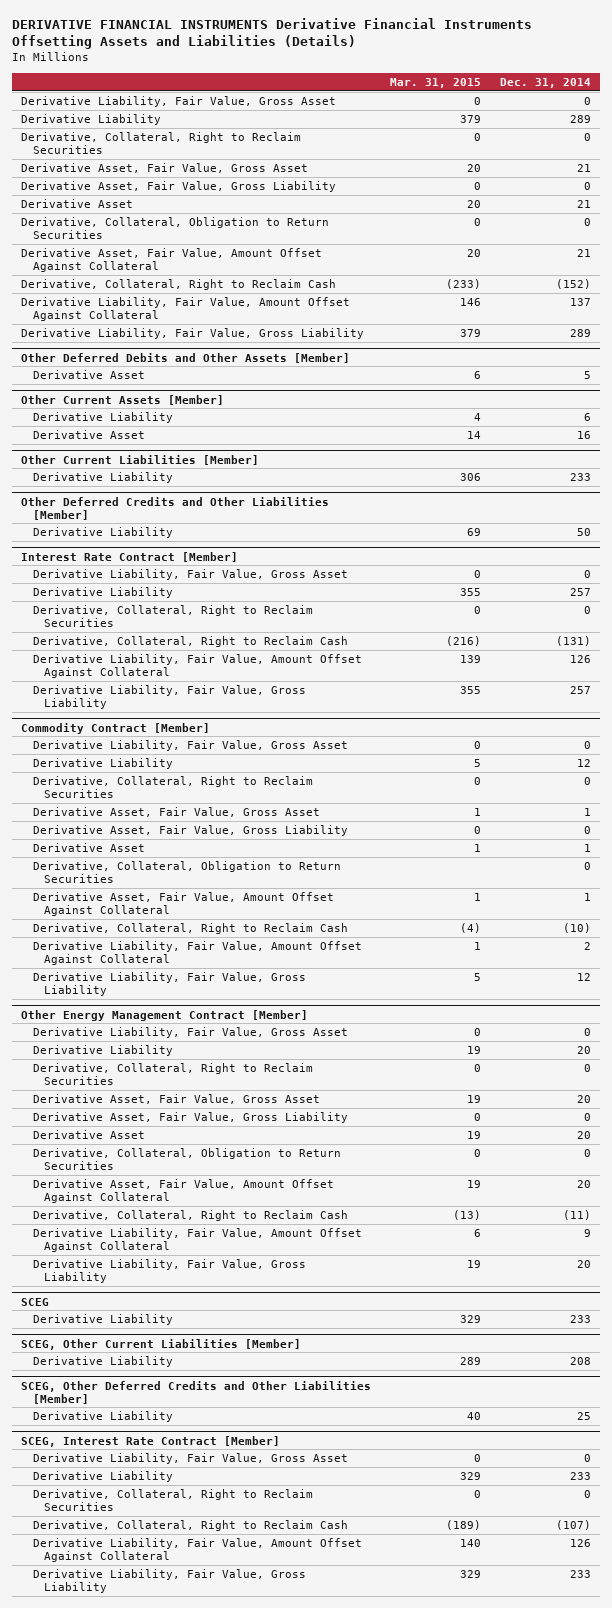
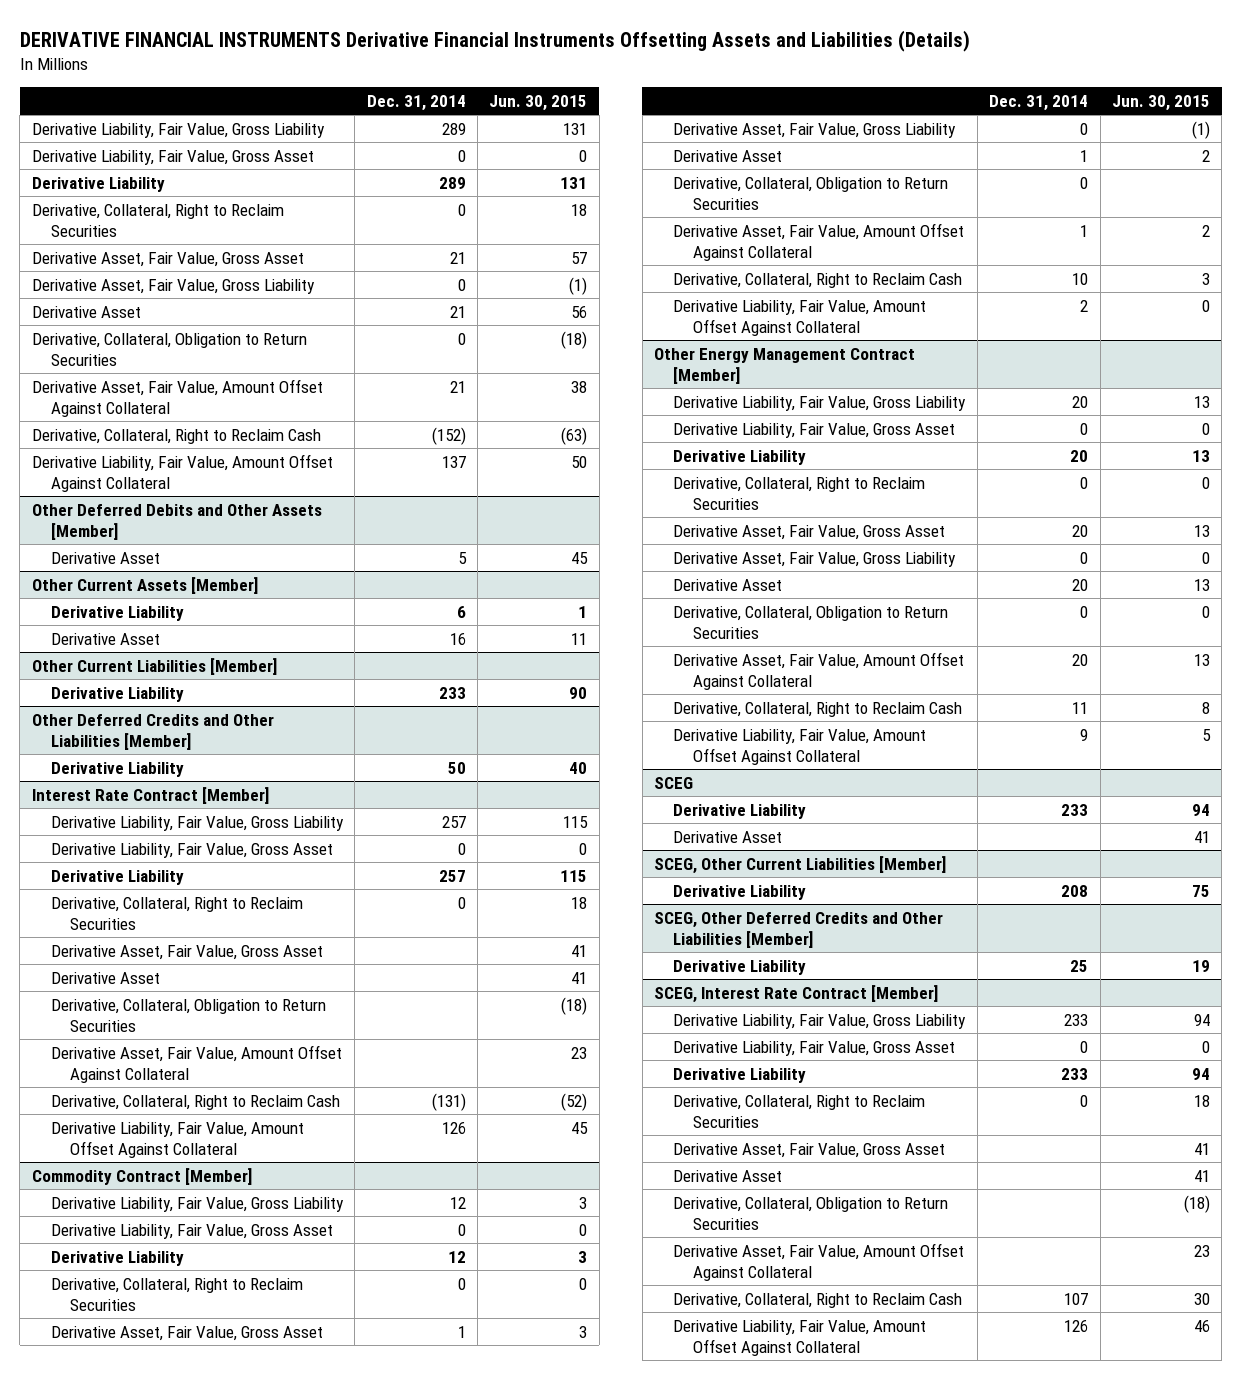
[390,77,482,88] Mar. 31, 2015 -> none
none -> [489,94,588,111] Jun. 30, 2015
[21,328,365,340] Derivative Liability, Fair Value, Gross Liability -> [31,122,325,138] Derivative Liability, Fair Value, Gross Liability
[32,685,306,710] Derivative Liability, Fair Value, Gross Liability -> [51,815,345,831] Derivative Liability, Fair Value, Gross Liability
none -> [51,944,324,960] Derivative Asset, Fair Value, Gross Asset
none -> [51,971,161,984] Derivative Asset
none -> [51,998,327,1032] Derivative, Collateral, Obligation to Return Securities
none -> [51,1044,343,1083] Derivative Asset, Fair Value, Amount Offset Against Collateral
[32,972,306,997] Derivative Liability, Fair Value, Gross Liability -> [51,1196,345,1212] Derivative Liability, Fair Value, Gross Liability
[562,923,591,934] (10) -> [1072,272,1089,285] 10
[32,1259,306,1284] Derivative Liability, Fair Value, Gross Liability -> [673,395,967,411] Derivative Liability, Fair Value, Gross Liability
[562,1210,591,1221] (11) -> [1072,701,1089,714] 11
none -> [673,830,783,843] Derivative Asset
[32,1569,306,1594] Derivative Liability, Fair Value, Gross Liability -> [673,1013,967,1029] Derivative Liability, Fair Value, Gross Liability
none -> [673,1142,946,1158] Derivative Asset, Fair Value, Gross Asset
none -> [673,1169,783,1182] Derivative Asset
none -> [673,1196,949,1230] Derivative, Collateral, Obligation to Return Securities
none -> [673,1242,965,1281] Derivative Asset, Fair Value, Amount Offset Against Collateral
[555,1520,591,1531] (107) -> [1064,1292,1089,1305] 107

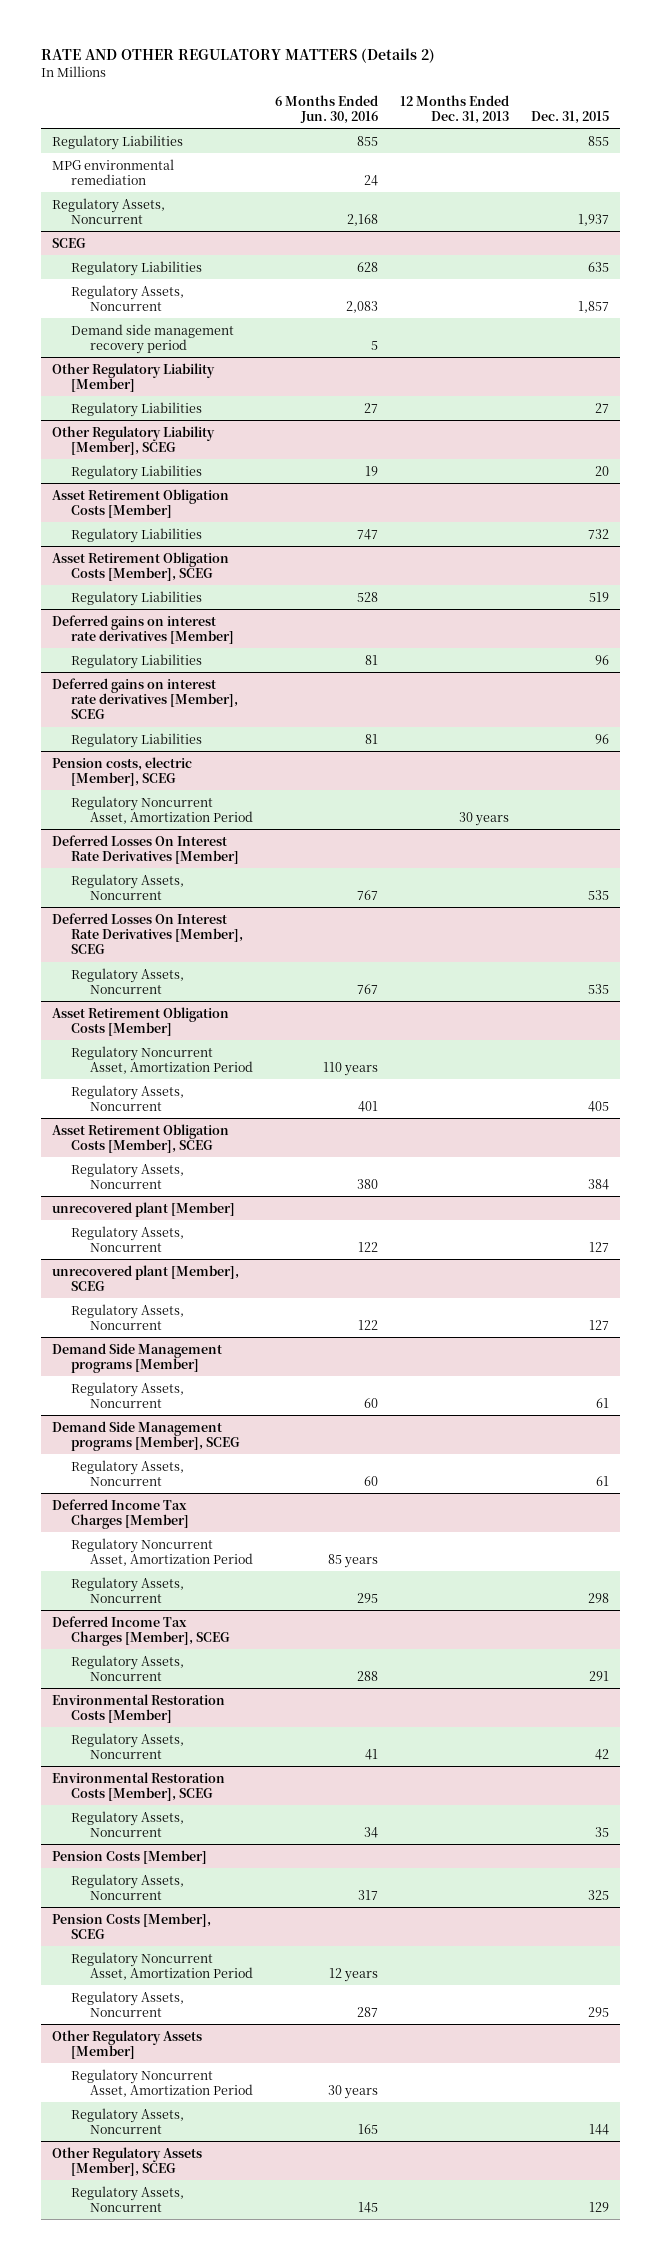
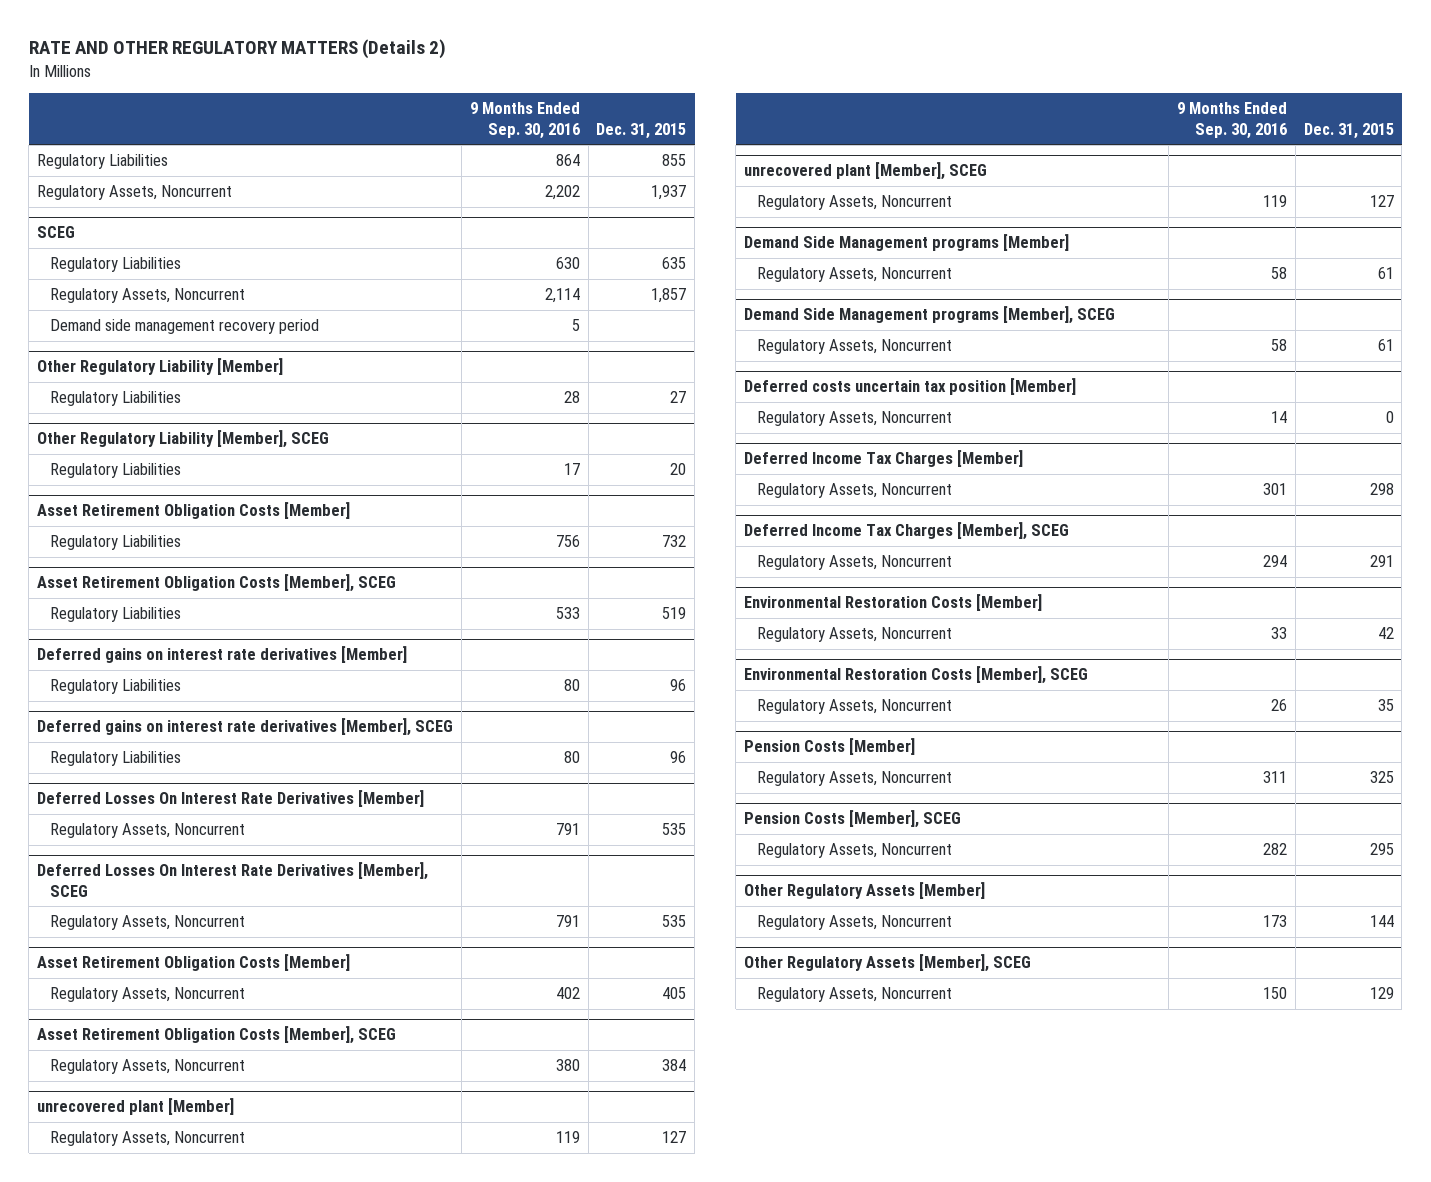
[275,94,379,124] 6 Months Ended Jun. 30, 2016 -> none
[400,94,510,124] 12 Months Ended Dec. 31, 2013 -> none
none -> [469,102,580,139] 9 Months Ended Sep. 30, 2016
[51,158,174,185] MPG environmental remediation -> none
[51,756,192,786] Pension costs, electric [Member], SCEG -> none
[71,795,254,824] Regulatory Noncurrent Asset, Amortization Period -> none
[71,1045,254,1074] Regulatory Noncurrent Asset, Amortization Period -> none
none -> [744,378,1077,396] Deferred costs uncertain tax position [Member]
none -> [757,411,953,427] Regulatory Assets, Noncurrent
[71,1537,254,1566] Regulatory Noncurrent Asset, Amortization Period -> none
[71,1951,254,1980] Regulatory Noncurrent Asset, Amortization Period -> none
[71,2068,254,2097] Regulatory Noncurrent Asset, Amortization Period -> none

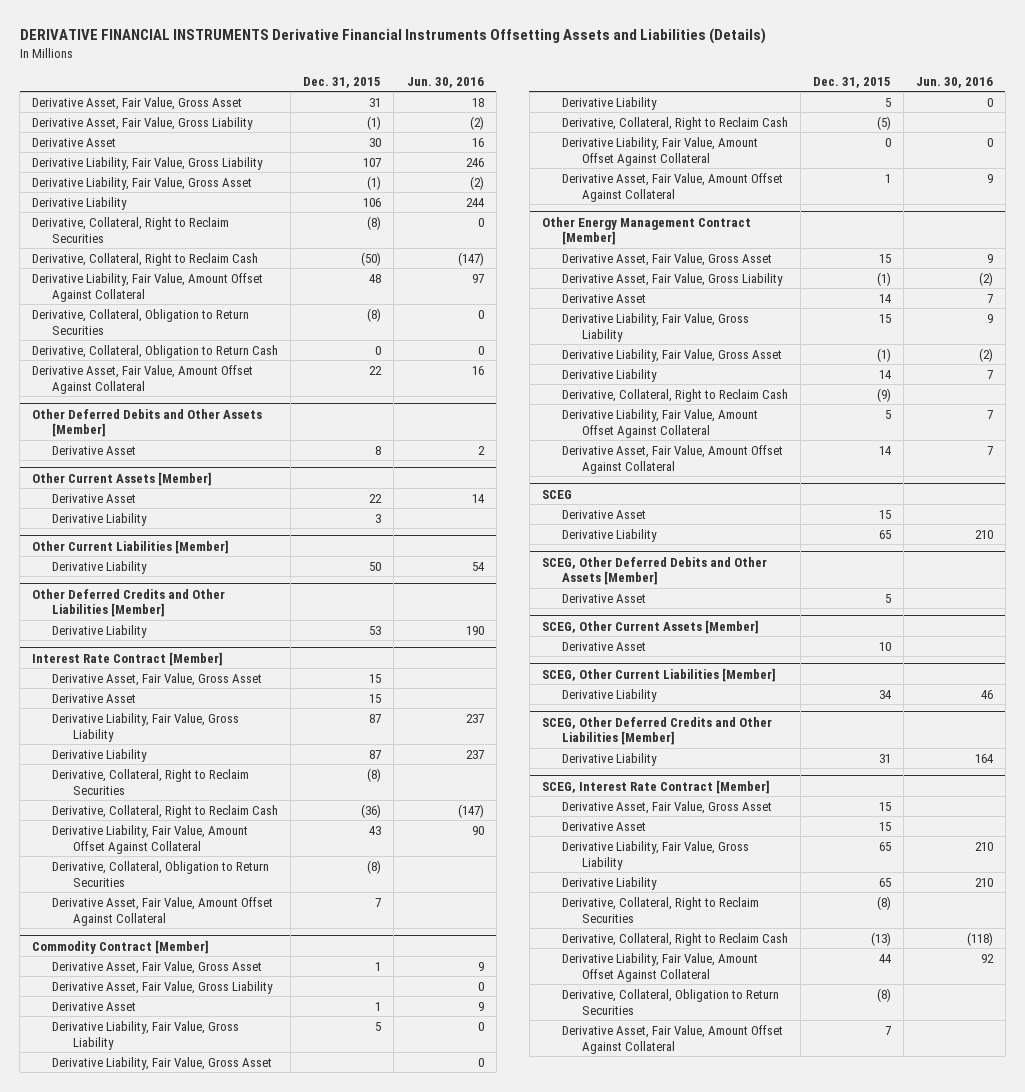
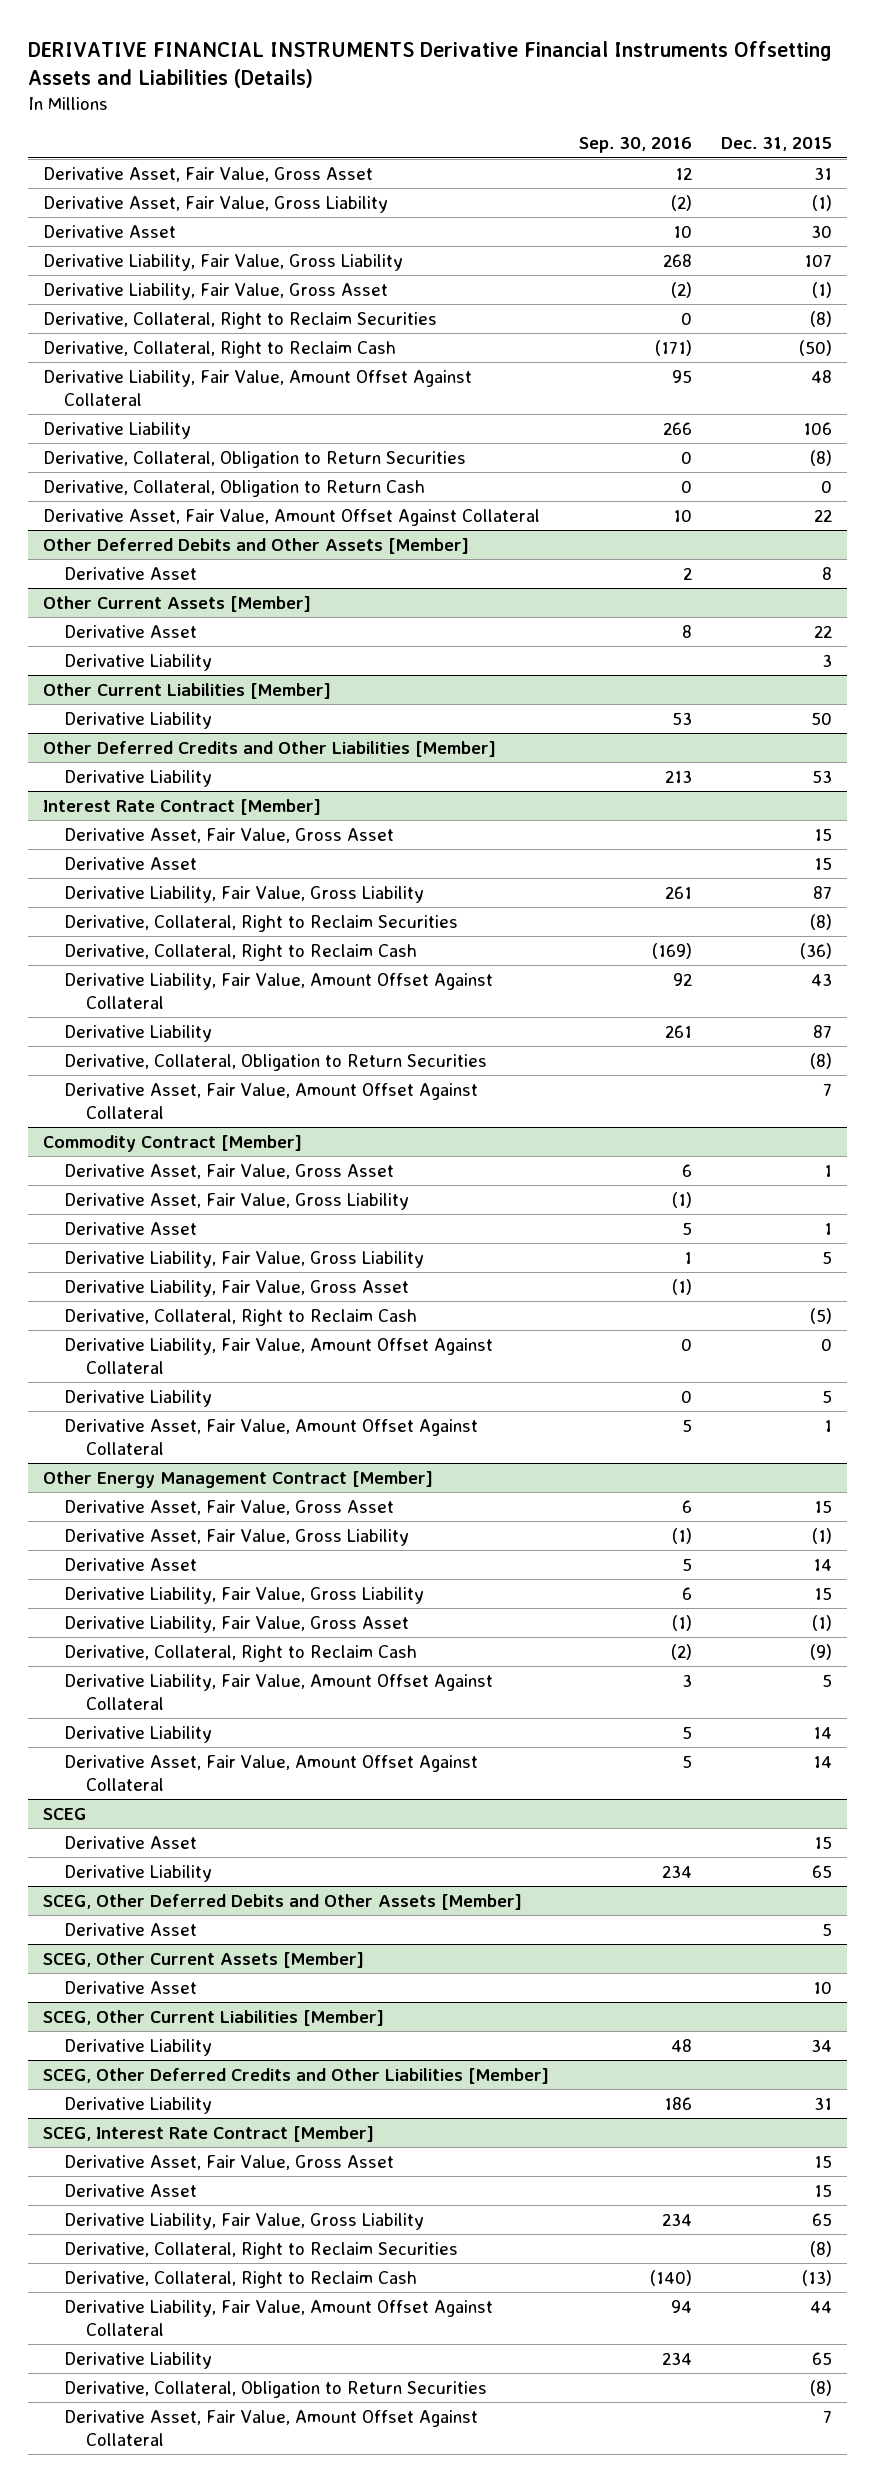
[406,77,484,89] Jun. 30, 2016 -> none
none -> [578,137,692,154] Sep. 30, 2016
[32,196,128,210] Derivative Liability -> [43,421,192,439] Derivative Liability
[52,748,148,762] Derivative Liability -> [64,1024,213,1042] Derivative Liability
[561,96,657,110] Derivative Liability -> [64,1389,213,1407] Derivative Liability
[561,368,657,382] Derivative Liability -> [64,1725,213,1743] Derivative Liability
[561,876,657,890] Derivative Liability -> [64,2351,213,2369] Derivative Liability

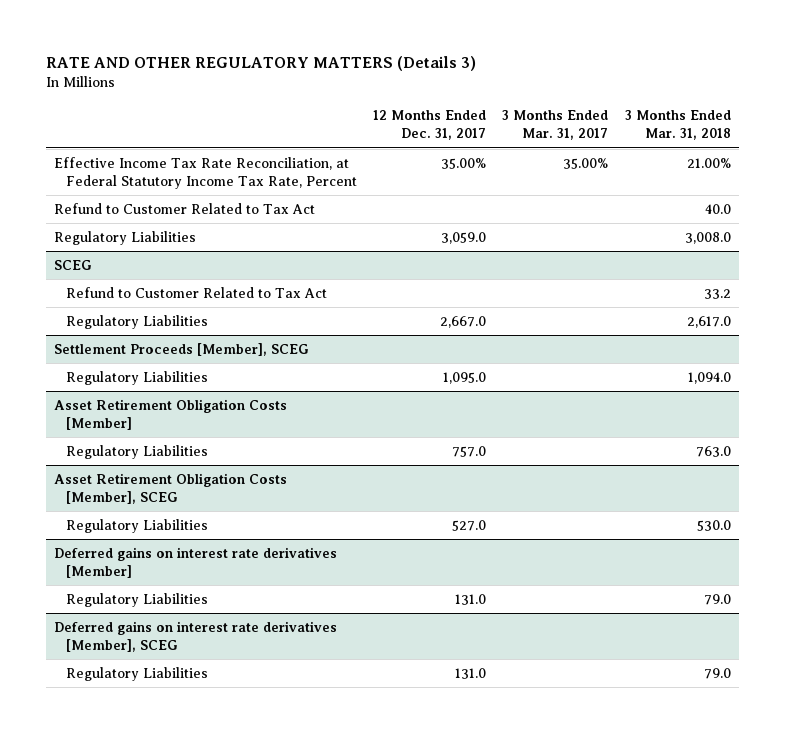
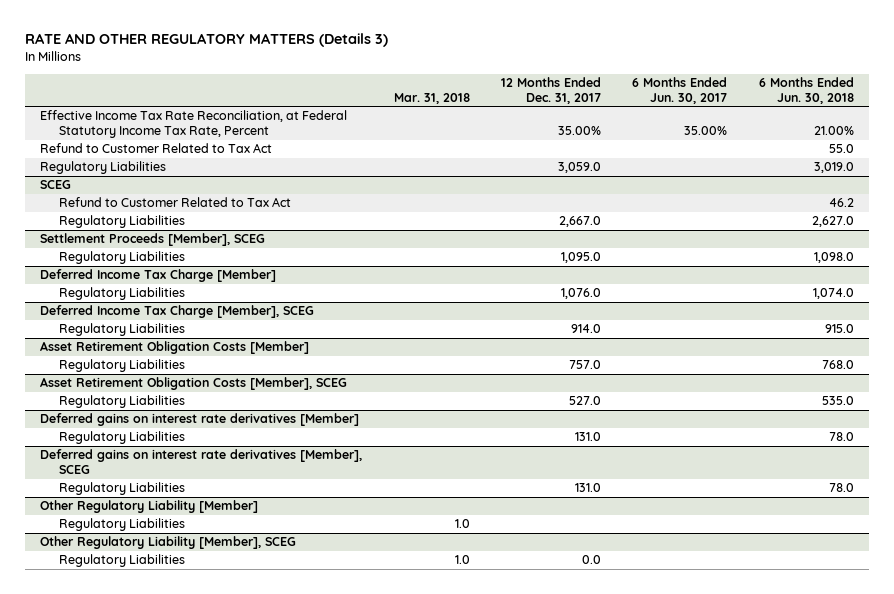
[502,110,609,141] 3 Months Ended Mar. 31, 2017 -> none
[624,110,731,141] 3 Months Ended Mar. 31, 2018 -> none
none -> [393,92,470,104] Mar. 31, 2018
none -> [632,76,728,104] 6 Months Ended Jun. 30, 2017
none -> [758,76,854,104] 6 Months Ended Jun. 30, 2018
none -> [40,269,277,283] Deferred Income Tax Charge [Member]
none -> [58,287,185,301] Regulatory Liabilities
none -> [40,305,315,319] Deferred Income Tax Charge [Member], SCEG
none -> [58,323,185,337] Regulatory Liabilities
none -> [40,500,259,514] Other Regulatory Liability [Member]
none -> [58,518,185,532] Regulatory Liabilities
none -> [40,536,297,550] Other Regulatory Liability [Member], SCEG
none -> [58,554,185,568] Regulatory Liabilities

